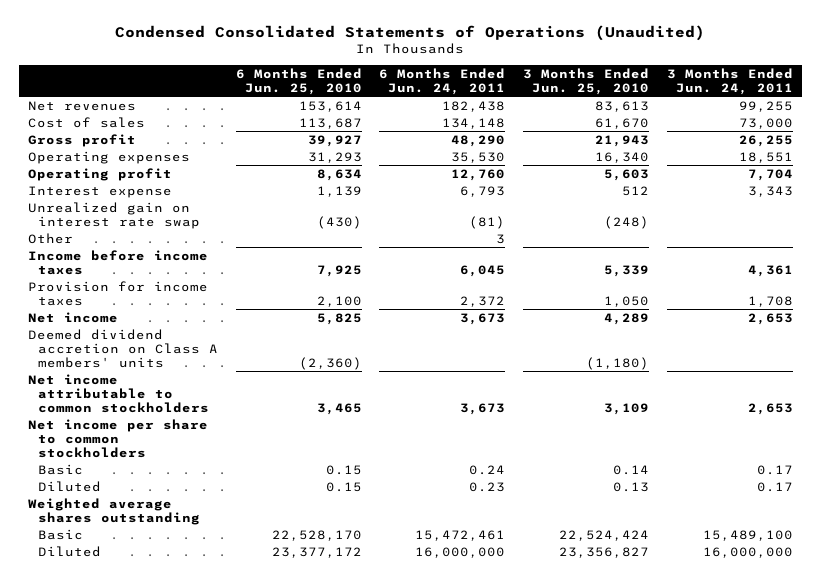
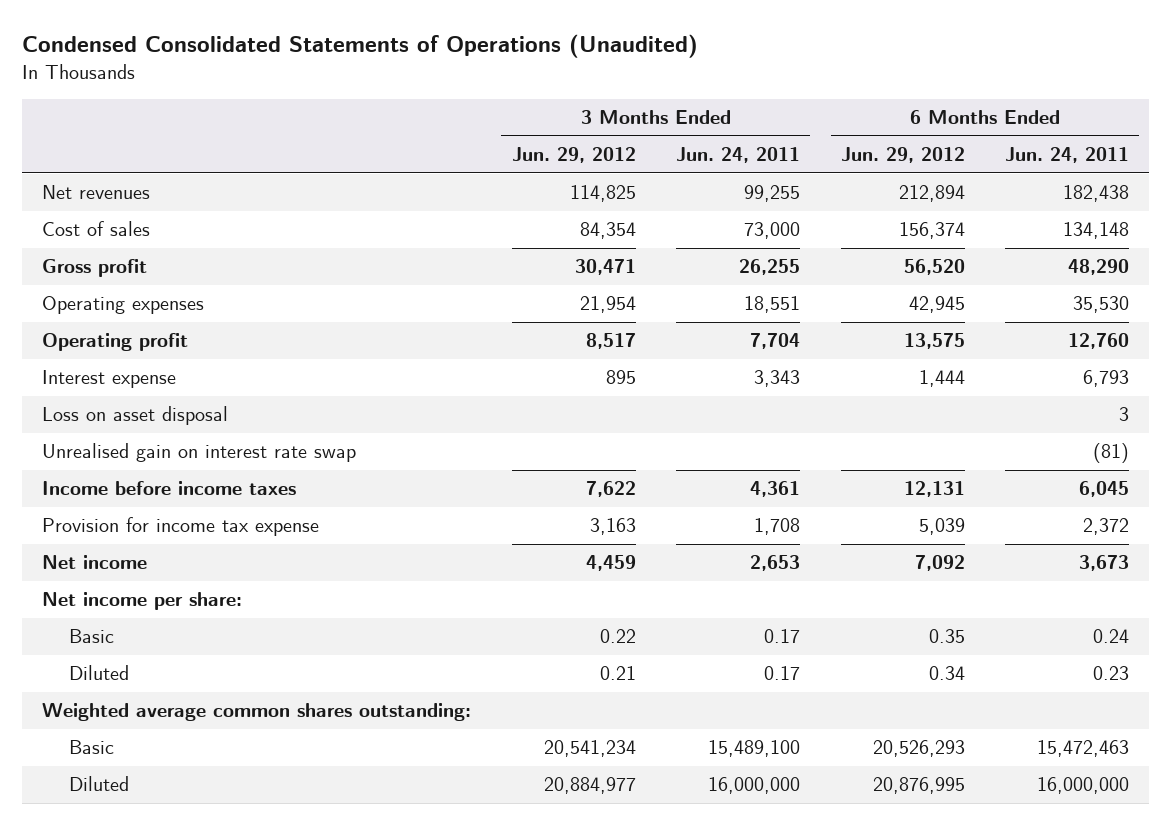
[235,68,362,95] 6 Months Ended Jun. 25, 2010 -> none
[523,68,650,95] 3 Months Ended Jun. 25, 2010 -> none
none -> [511,147,636,164] Jun. 29, 2012
none -> [840,147,965,164] Jun. 29, 2012
[27,232,73,244] Other -> none
none -> [41,406,228,426] Loss on asset disposal
[27,201,200,229] Unrealized gain on interest rate swap -> [41,443,356,463] Unrealised gain on interest rate swap
[27,280,208,306] Provision for income taxes -> [41,517,319,537] Provision for income tax expense
[27,328,218,368] Deemed dividend accretion on Class A members' units -> none
[27,373,209,413] Net income attributable to common stockholders -> none
[27,418,208,458] Net income per share to common stockholders -> [41,592,242,611] Net income per share:
[27,497,200,525] Weighted average shares outstanding -> [41,703,471,722] Weighted average common shares outstanding:
[415,529,506,541] 15,472,461 -> [1037,740,1130,758] 15,472,463

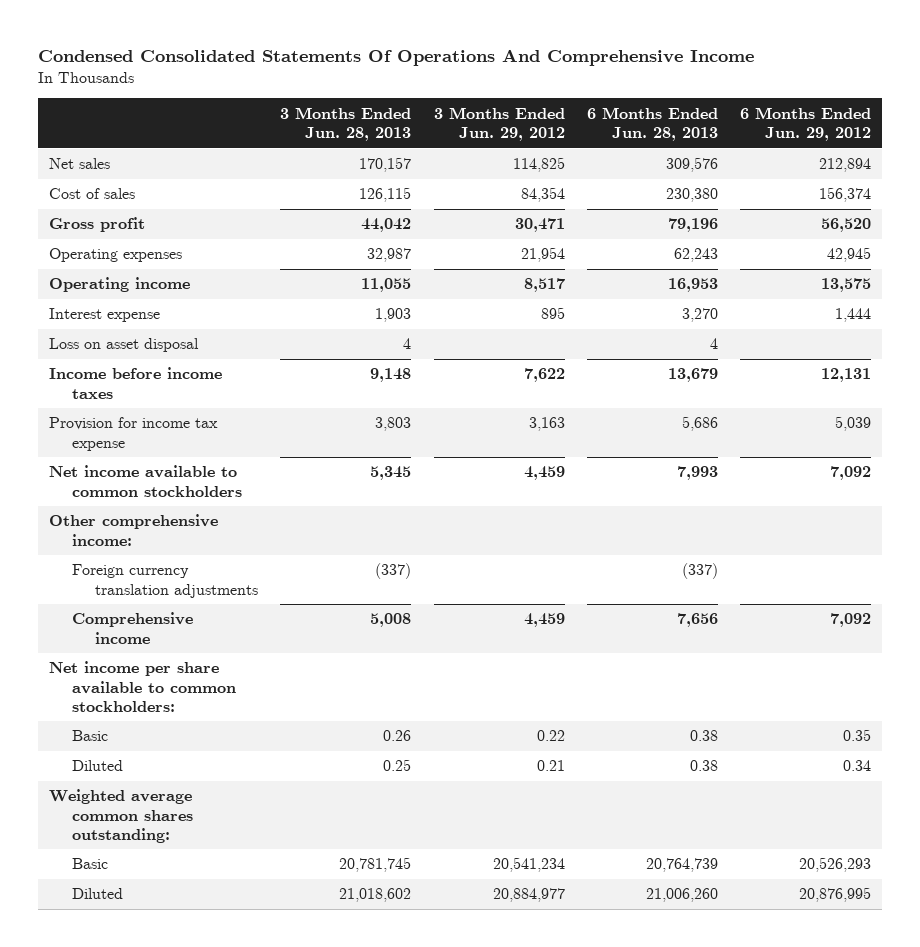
[21,34,698,59] Condensed Consolidated Statements of Operations (Unaudited) -> [37,48,754,66] Condensed Consolidated Statements Of Operations And Comprehensive Income
[676,147,801,164] Jun. 24, 2011 -> none
[1005,147,1130,164] Jun. 24, 2011 -> none
none -> [280,106,412,141] 3 Months Ended Jun. 28, 2013
none -> [586,106,718,141] 6 Months Ended Jun. 28, 2013
[41,185,150,200] Net revenues -> [49,158,111,170] Net sales
[41,333,188,352] Operating profit -> [49,277,191,293] Operating income
[41,443,356,463] Unrealised gain on interest rate swap -> none
[41,555,147,570] Net income -> [49,465,243,497] Net income available to common stockholders
none -> [49,514,219,546] Other comprehensive income:
none -> [72,564,259,598] Foreign currency translation adjustments
none -> [72,612,194,644] Comprehensive income
[41,592,242,611] Net income per share: -> [49,661,237,712] Net income per share available to common stockholders:

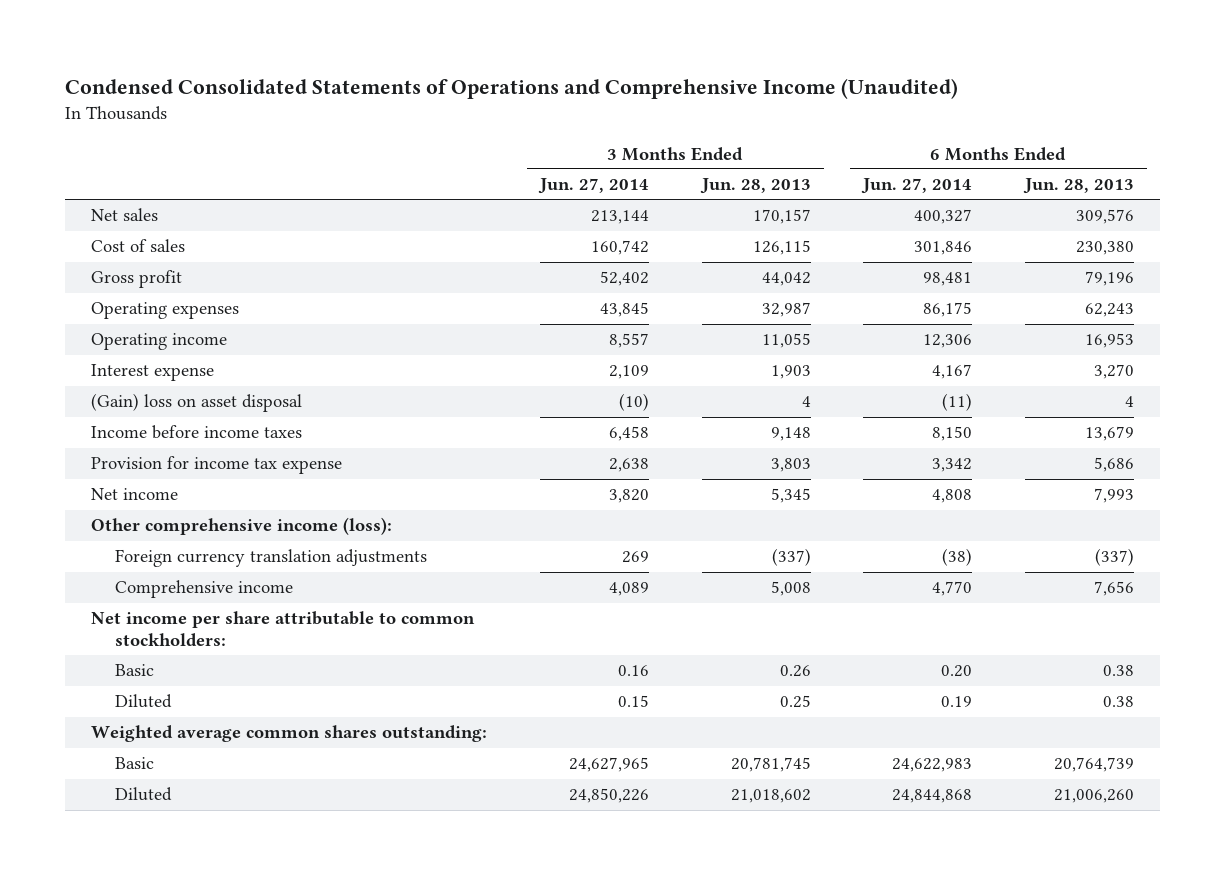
[37,48,754,66] Condensed Consolidated Statements Of Operations And Comprehensive Income -> [65,78,959,100] Condensed Consolidated Statements of Operations and Comprehensive Income (Unaudited)
[433,106,565,141] 3 Months Ended Jun. 29, 2012 -> none
[739,106,871,141] 6 Months Ended Jun. 29, 2012 -> none
none -> [537,178,649,195] Jun. 27, 2014
none -> [861,178,973,195] Jun. 27, 2014
[49,338,200,353] Loss on asset disposal -> [91,393,303,413] (Gain) loss on asset disposal
[49,465,243,497] Net income available to common stockholders -> [91,488,179,501] Net income
[49,514,219,546] Other comprehensive income: -> [91,517,393,536] Other comprehensive income (loss):
[49,661,237,712] Net income per share available to common stockholders: -> [91,611,476,648] Net income per share attributable to common stockholders:

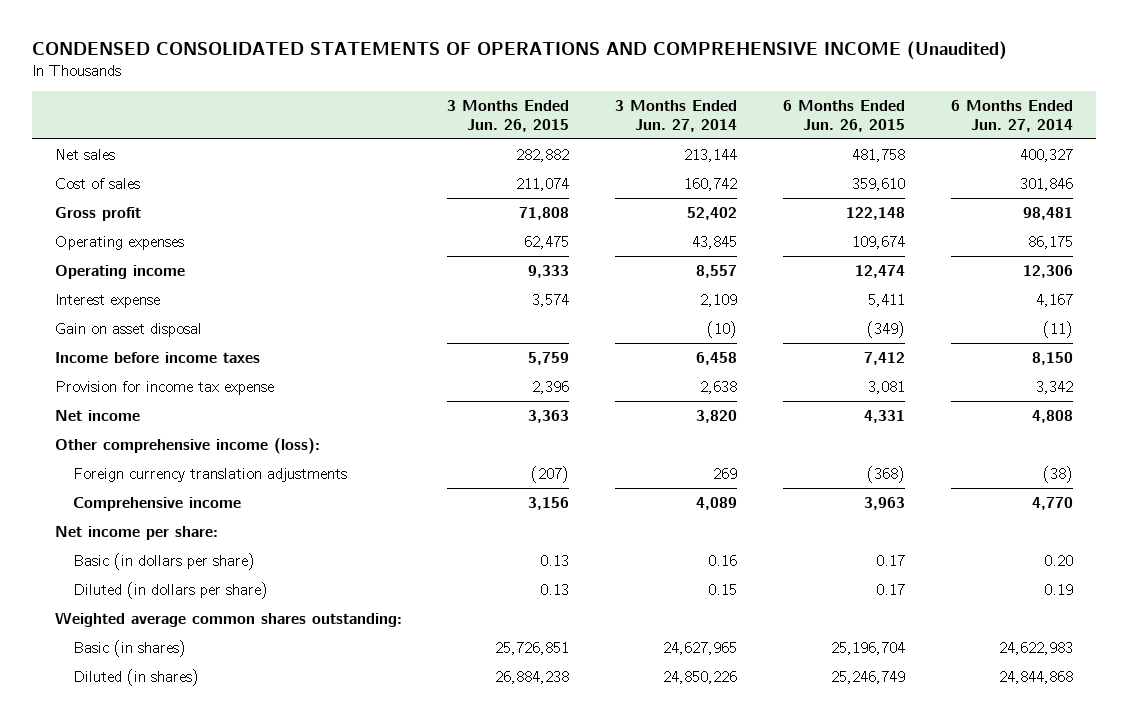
[65,78,959,100] Condensed Consolidated Statements of Operations and Comprehensive Income (Unaudited) -> [31,41,1007,61] CONDENSED CONSOLIDATED STATEMENTS OF OPERATIONS AND COMPREHENSIVE INCOME (Unaudited)
[699,178,811,195] Jun. 28, 2013 -> none
[1022,178,1134,195] Jun. 28, 2013 -> none
none -> [447,99,570,132] 3 Months Ended Jun. 26, 2015
none -> [783,99,906,132] 6 Months Ended Jun. 26, 2015
[91,393,303,413] (Gain) loss on asset disposal -> [54,322,202,337] Gain on asset disposal
[91,611,476,648] Net income per share attributable to common stockholders: -> [54,525,218,540] Net income per share:
[114,664,154,677] Basic -> [73,552,256,570] Basic (in dollars per share)
[114,694,172,709] Diluted -> [73,581,269,599] Diluted (in dollars per share)
[114,757,154,770] Basic -> [73,639,187,657] Basic (in shares)
[114,787,172,802] Diluted -> [73,668,200,686] Diluted (in shares)

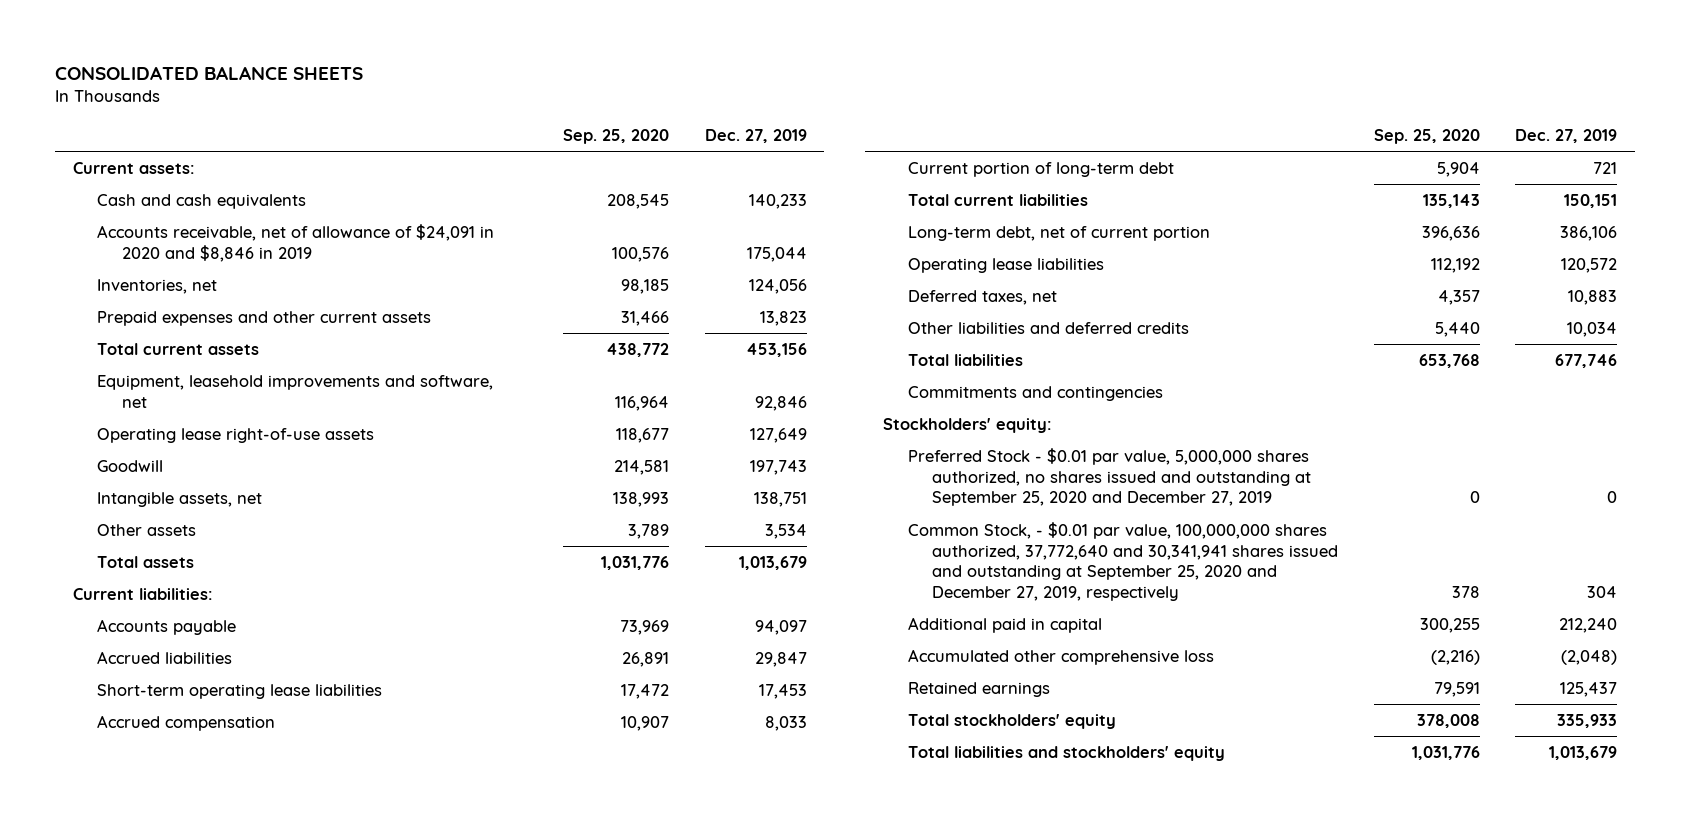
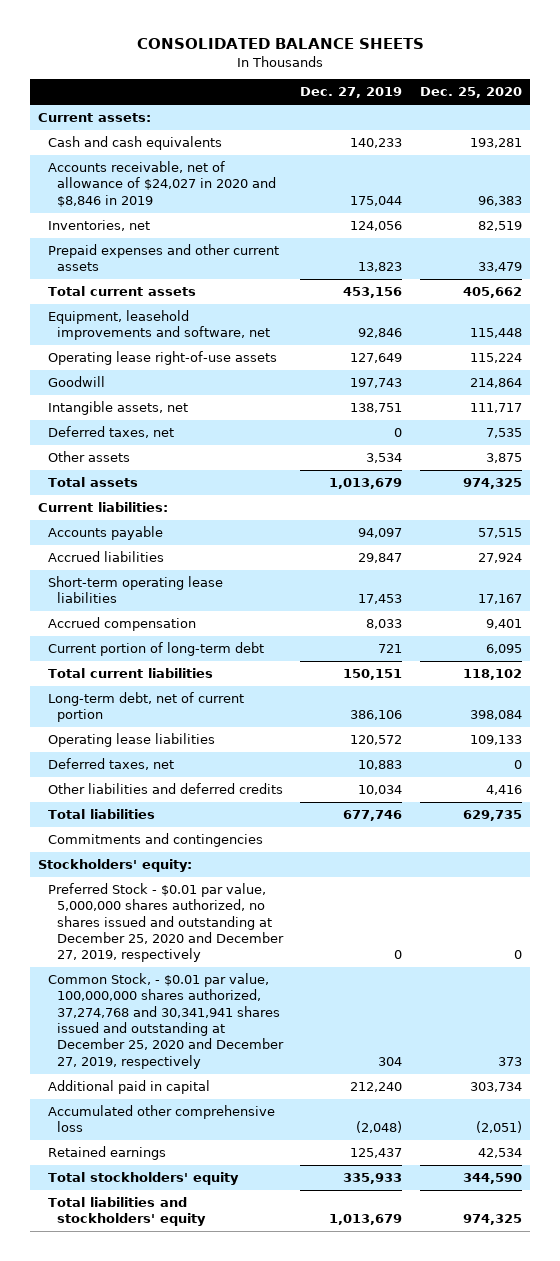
[563,128,670,144] Sep. 25, 2020 -> none
none -> [419,87,522,99] Dec. 25, 2020
[97,224,495,262] Accounts receivable, net of allowance of $24,091 in 2020 and $8,846 in 2019 -> [47,161,276,207] Accounts receivable, net of allowance of $24,027 in 2020 and $8,846 in 2019
none -> [47,426,174,439] Deferred taxes, net
[907,448,1312,507] Preferred Stock - $0.01 par value, 5,000,000 shares authorized, no shares issued and outstanding at September 25, 2020 and December 27, 2019 -> [47,883,284,963] Preferred Stock - $0.01 par value, 5,000,000 shares authorized, no shares issued and outstanding at December 25, 2020 and December 27, 2019, respectively
[907,522,1339,602] Common Stock, - $0.01 par value, 100,000,000 shares authorized, 37,772,640 and 30,341,941 shares issued and outstanding at September 25, 2020 and December 27, 2019, respectively -> [47,973,284,1069] Common Stock, - $0.01 par value, 100,000,000 shares authorized, 37,274,768 and 30,341,941 shares issued and outstanding at December 25, 2020 and December 27, 2019, respectively

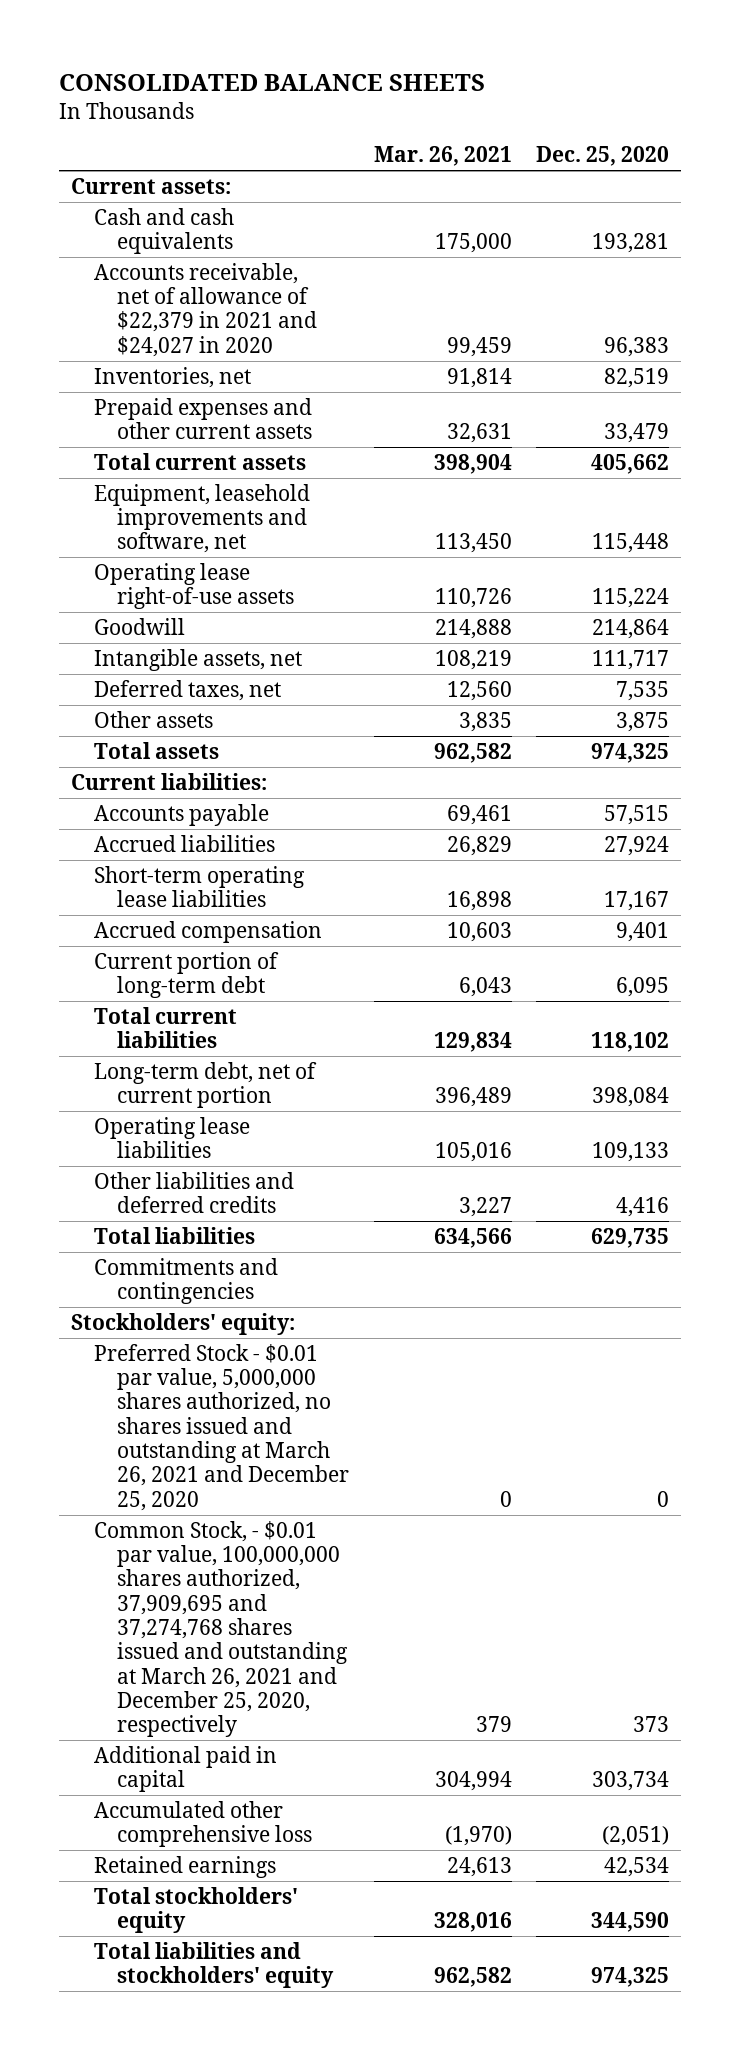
[300,87,403,99] Dec. 27, 2019 -> none
none -> [373,146,512,167] Mar. 26, 2021
[47,161,276,207] Accounts receivable, net of allowance of $24,027 in 2020 and $8,846 in 2019 -> [93,262,318,357] Accounts receivable, net of allowance of $22,379 in 2021 and $24,027 in 2020
[47,758,174,771] Deferred taxes, net -> none
[47,883,284,963] Preferred Stock - $0.01 par value, 5,000,000 shares authorized, no shares issued and outstanding at December 25, 2020 and December 27, 2019, respectively -> [93,1343,350,1511] Preferred Stock - $0.01 par value, 5,000,000 shares authorized, no shares issued and outstanding at March 26, 2021 and December 25, 2020
[47,973,284,1069] Common Stock, - $0.01 par value, 100,000,000 shares authorized, 37,274,768 and 30,341,941 shares issued and outstanding at December 25, 2020 and December 27, 2019, respectively -> [93,1520,349,1738] Common Stock, - $0.01 par value, 100,000,000 shares authorized, 37,909,695 and 37,274,768 shares issued and outstanding at March 26, 2021 and December 25, 2020, respectively

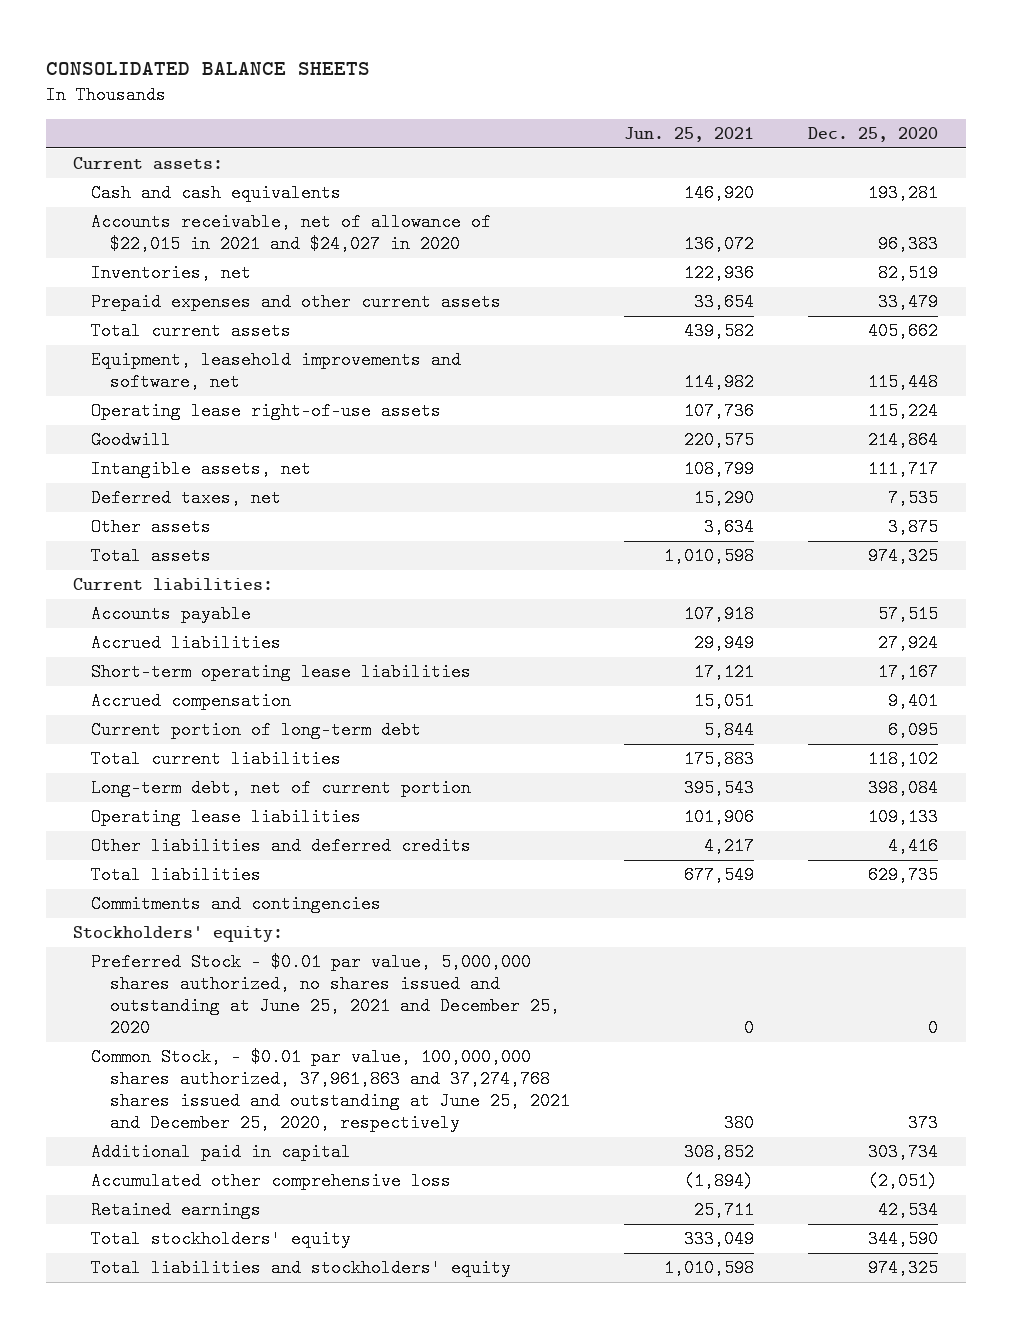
[373,146,512,167] Mar. 26, 2021 -> none
none -> [624,126,755,142] Jun. 25, 2021
[93,262,318,357] Accounts receivable, net of allowance of $22,379 in 2021 and $24,027 in 2020 -> [91,213,492,254] Accounts receivable, net of allowance of $22,015 in 2021 and $24,027 in 2020
[93,1343,350,1511] Preferred Stock - $0.01 par value, 5,000,000 shares authorized, no shares issued and outstanding at March 26, 2021 and December 25, 2020 -> [91,953,560,1038] Preferred Stock - $0.01 par value, 5,000,000 shares authorized, no shares issued and outstanding at June 25, 2021 and December 25, 2020
[93,1520,349,1738] Common Stock, - $0.01 par value, 100,000,000 shares authorized, 37,909,695 and 37,274,768 shares issued and outstanding at March 26, 2021 and December 25, 2020, respectively -> [91,1048,570,1133] Common Stock, - $0.01 par value, 100,000,000 shares authorized, 37,961,863 and 37,274,768 shares issued and outstanding at June 25, 2021 and December 25, 2020, respectively

